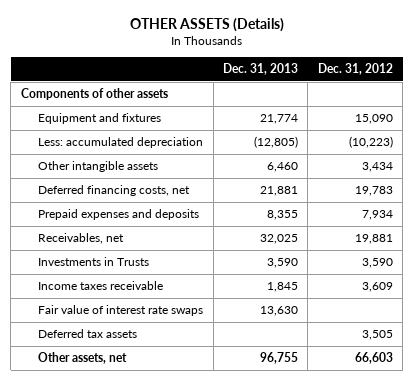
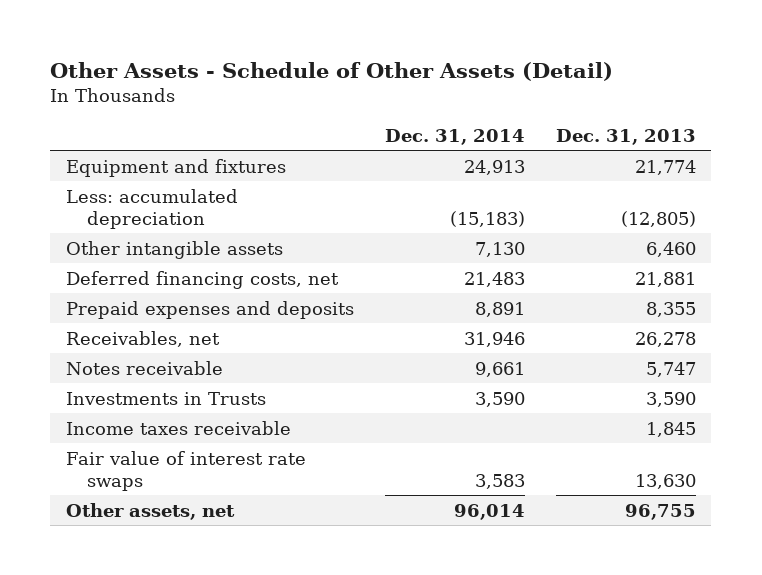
[129,18,284,33] OTHER ASSETS (Details) -> [50,62,614,82] Other Assets - Schedule of Other Assets (Detail)
[317,63,393,76] Dec. 31, 2012 -> none
none -> [384,128,525,145] Dec. 31, 2014
[20,88,168,101] Components of other assets -> none
[260,234,299,245] 32,025 -> [634,331,696,347] 26,278
none -> [65,360,223,375] Notes receivable
[38,329,138,339] Deferred tax assets -> none

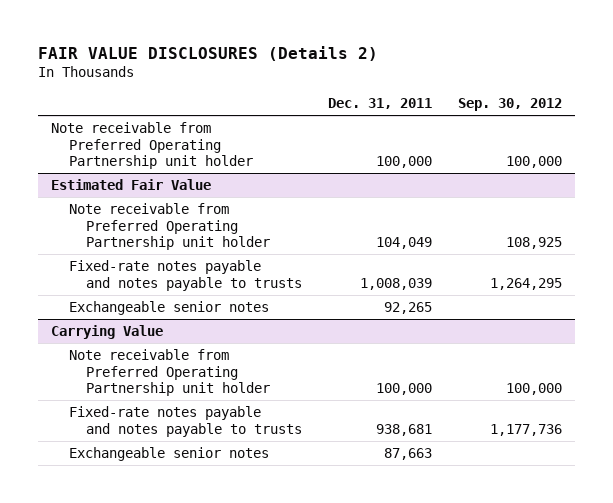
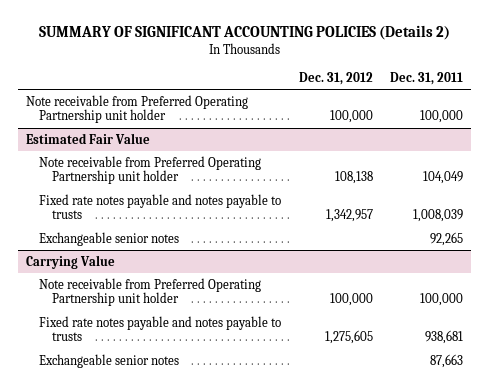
[37,45,378,61] FAIR VALUE DISCLOSURES (Details 2) -> [38,25,450,41] SUMMARY OF SIGNIFICANT ACCOUNTING POLICIES (Details 2)
[458,98,563,112] Sep. 30, 2012 -> none
none -> [298,72,373,86] Dec. 31, 2012
[68,260,303,291] Fixed-rate notes payable and notes payable to trusts -> [39,193,282,220] Fixed rate notes payable and notes payable to trusts
[68,406,303,437] Fixed-rate notes payable and notes payable to trusts -> [39,315,282,342] Fixed rate notes payable and notes payable to trusts

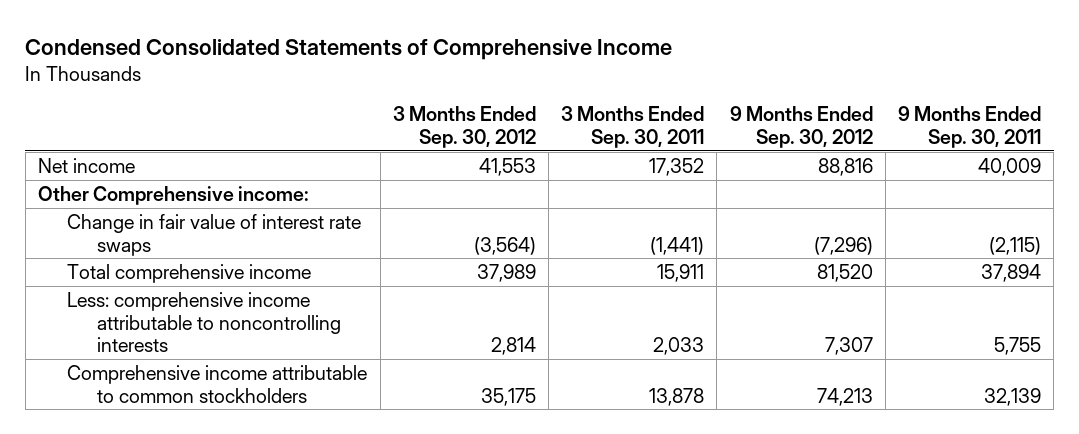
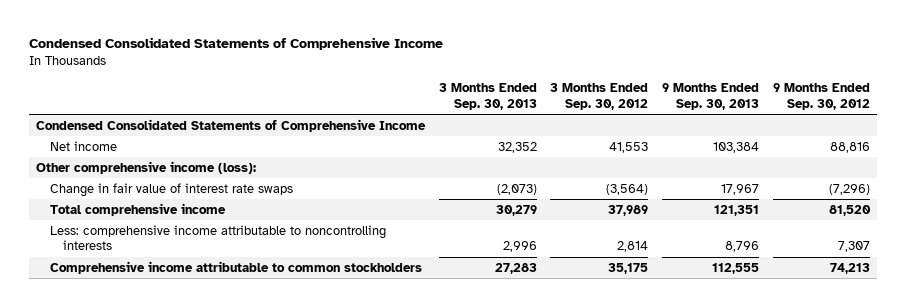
[561,106,705,149] 3 Months Ended Sep. 30, 2011 -> none
[897,106,1041,149] 9 Months Ended Sep. 30, 2011 -> none
none -> [438,83,537,110] 3 Months Ended Sep. 30, 2013
none -> [662,83,760,110] 9 Months Ended Sep. 30, 2013
none -> [36,118,427,132] Condensed Consolidated Statements of Comprehensive Income
[37,185,309,205] Other Comprehensive income: -> [36,160,257,174] Other comprehensive income (loss):

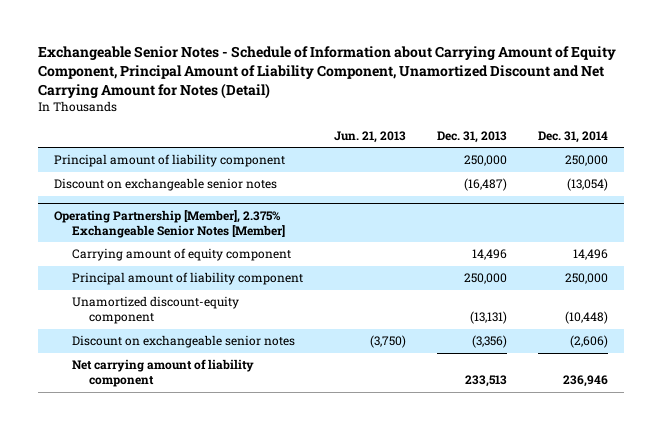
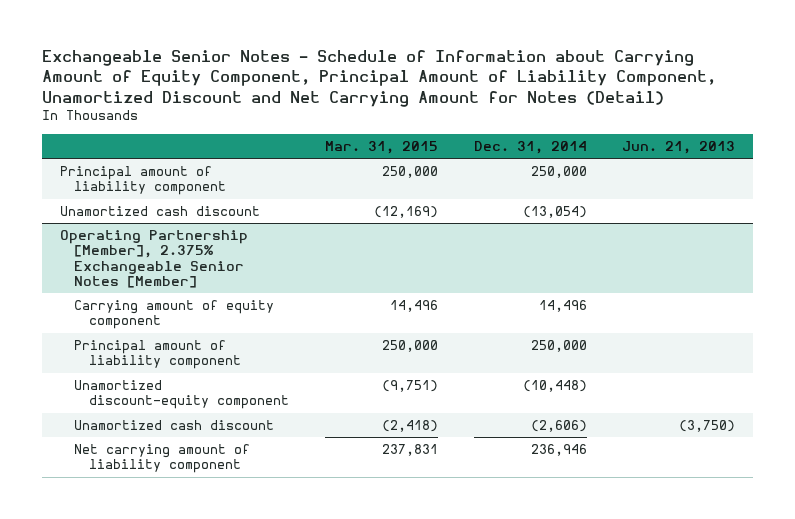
[437,130,508,143] Dec. 31, 2013 -> none
none -> [324,140,438,154] Mar. 31, 2015
[53,178,277,192] Discount on exchangeable senior notes -> [59,206,260,217] Unamortized cash discount
[71,335,295,349] Discount on exchangeable senior notes -> [74,420,275,431] Unamortized cash discount

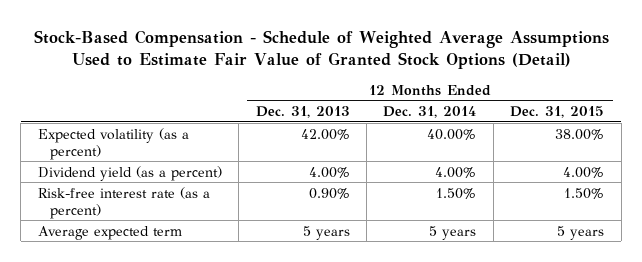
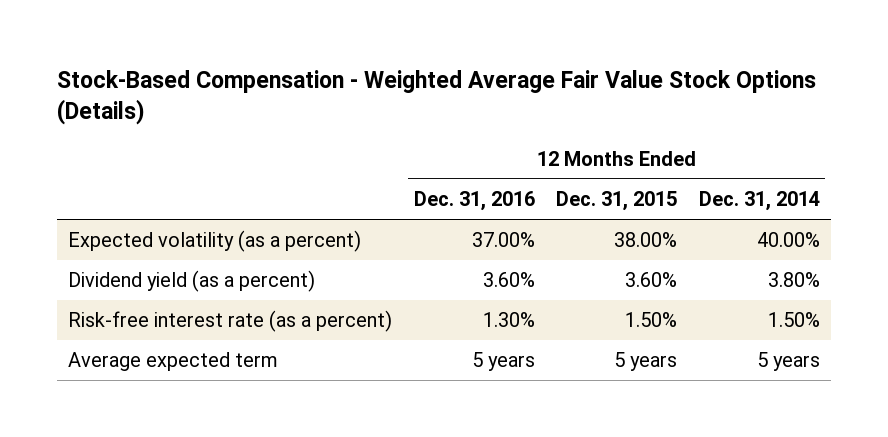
[33,29,609,70] Stock-Based Compensation - Schedule of Weighted Average Assumptions Used to Estimate Fair Value of Granted Stock Options (Detail) -> [57,69,817,125] Stock-Based Compensation - Weighted Average Fair Value Stock Options (Details)
[255,106,350,119] Dec. 31, 2013 -> none
none -> [413,190,535,211] Dec. 31, 2016
[435,166,477,178] 4.00% -> [768,272,821,288] 3.80%
[563,166,605,178] 4.00% -> [625,272,678,288] 3.60%

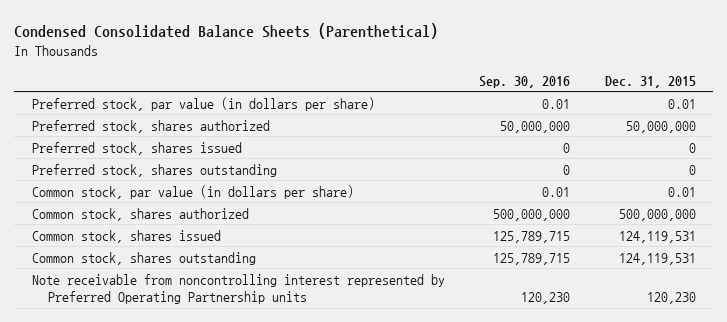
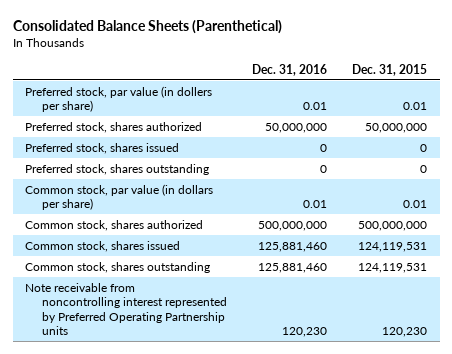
[14,23,439,40] Condensed Consolidated Balance Sheets (Parenthetical) -> [12,20,282,35] Consolidated Balance Sheets (Parenthetical)
[479,75,571,88] Sep. 30, 2016 -> none
none -> [251,63,327,76] Dec. 31, 2016
[31,96,375,111] Preferred stock, par value (in dollars per share) -> [25,85,213,113] Preferred stock, par value (in dollers per share)

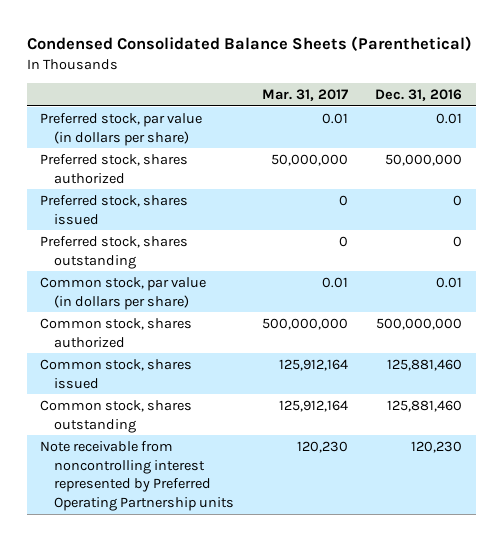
[12,20,282,35] Consolidated Balance Sheets (Parenthetical) -> [26,36,472,52] Condensed Consolidated Balance Sheets (Parenthetical)
[352,63,428,76] Dec. 31, 2015 -> none
none -> [261,89,348,102] Mar. 31, 2017
[25,85,213,113] Preferred stock, par value (in dollers per share) -> [40,112,203,146] Preferred stock, par value (in dollars per share)

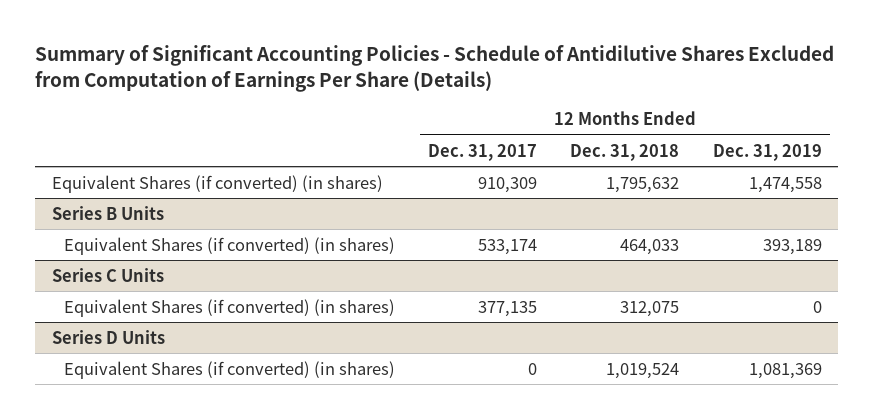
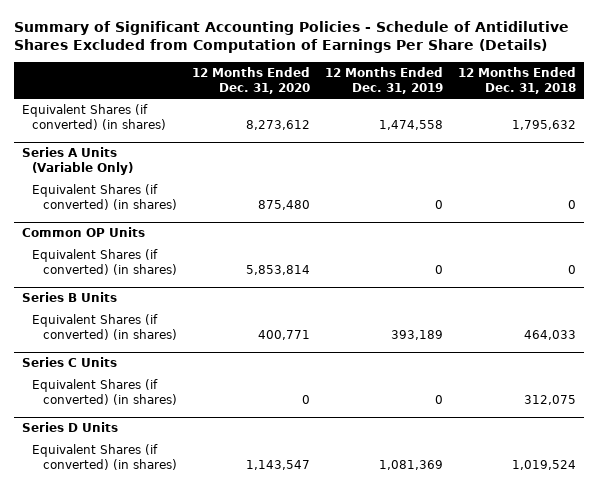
[428,143,538,161] Dec. 31, 2017 -> none
none -> [191,67,310,94] 12 Months Ended Dec. 31, 2020
none -> [21,147,134,175] Series A Units (Variable Only)
none -> [32,184,177,210] Equivalent Shares (if converted) (in shares)
none -> [21,227,145,238] Common OP Units
none -> [32,249,177,275] Equivalent Shares (if converted) (in shares)

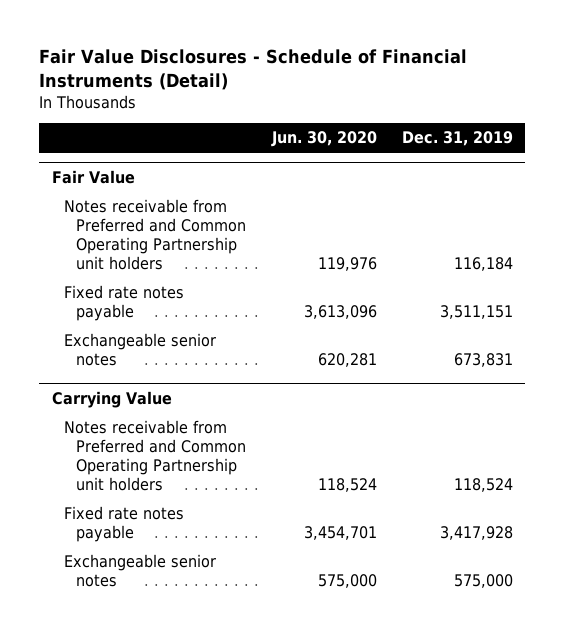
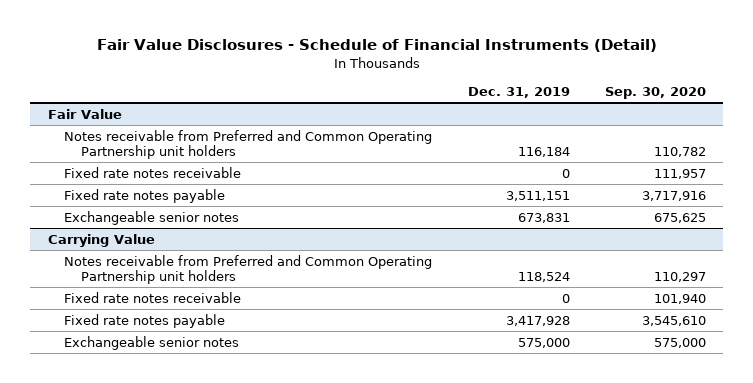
[270,131,377,148] Jun. 30, 2020 -> none
none -> [604,87,706,100] Sep. 30, 2020
none -> [64,166,242,178] Fixed rate notes receivable
none -> [64,291,242,303] Fixed rate notes receivable

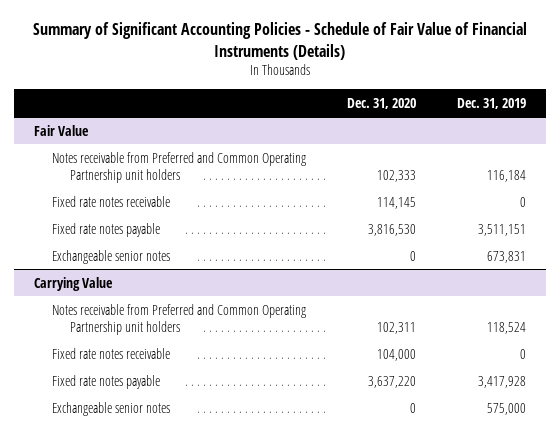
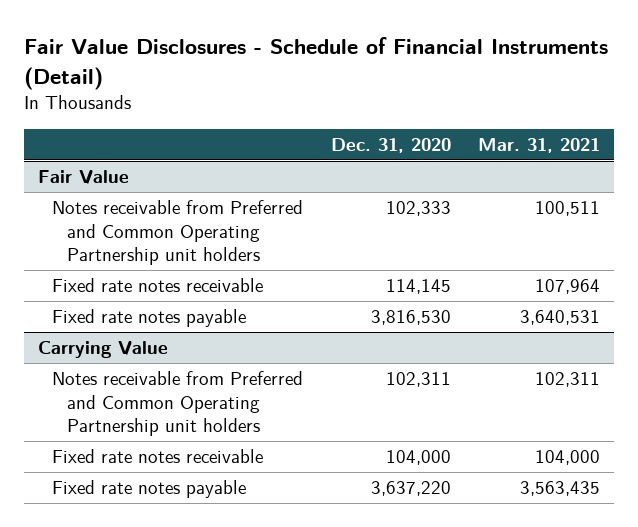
[32,22,527,60] Summary of Significant Accounting Policies - Schedule of Fair Value of Financial Instruments (Details) -> [23,36,608,90] Fair Value Disclosures - Schedule of Financial Instruments (Detail)
[456,97,526,109] Dec. 31, 2019 -> none
none -> [478,137,601,153] Mar. 31, 2021
[52,249,171,264] Exchangeable senior notes -> none
[52,401,171,416] Exchangeable senior notes -> none

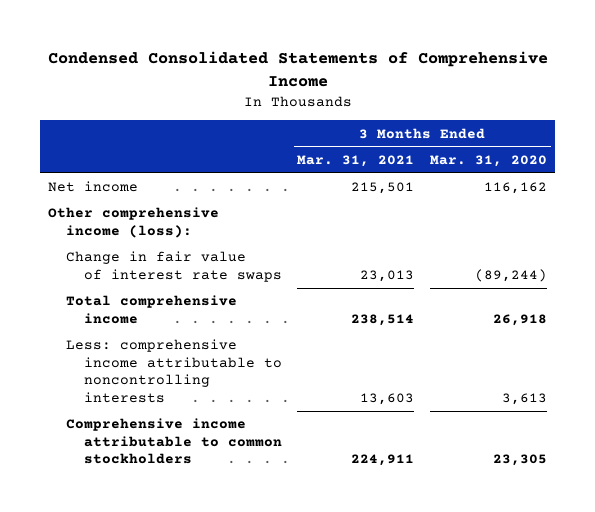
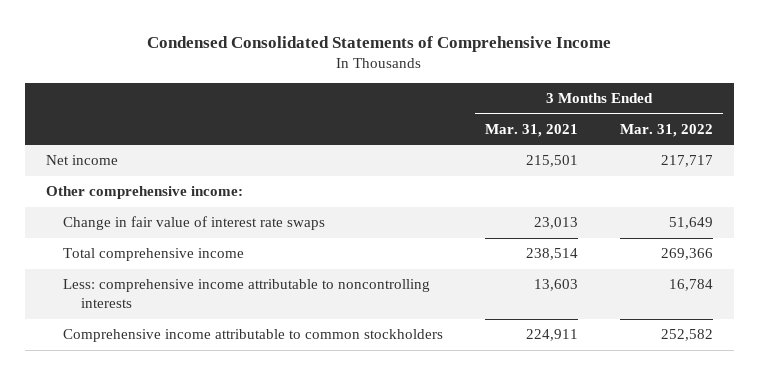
[429,154,547,167] Mar. 31, 2020 -> none
none -> [620,123,714,137] Mar. 31, 2022
[48,207,220,238] Other comprehensive income (loss): -> [45,186,243,200] Other comprehensive income:

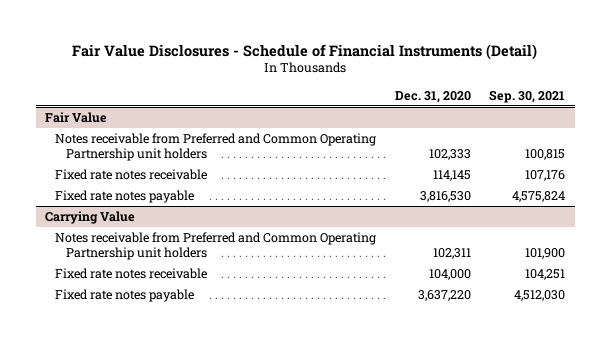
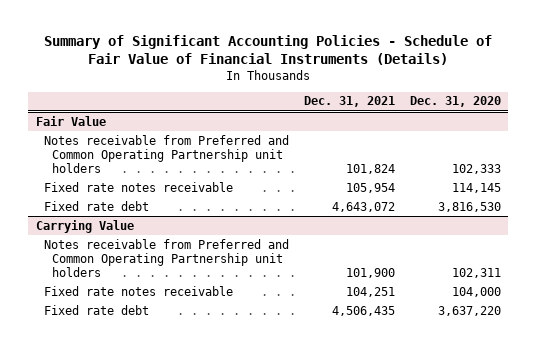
[72,43,538,60] Fair Value Disclosures - Schedule of Financial Instruments (Detail) -> [44,35,493,66] Summary of Significant Accounting Policies - Schedule of Fair Value of Financial Instruments (Details)
[489,89,566,103] Sep. 30, 2021 -> none
none -> [303,96,395,108] Dec. 31, 2021
[55,189,195,203] Fixed rate notes payable -> [44,200,150,211] Fixed rate debt
[55,288,195,302] Fixed rate notes payable -> [44,304,150,315] Fixed rate debt

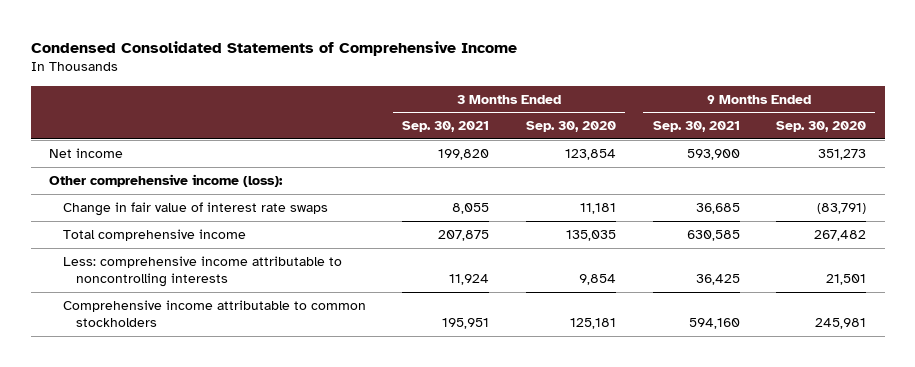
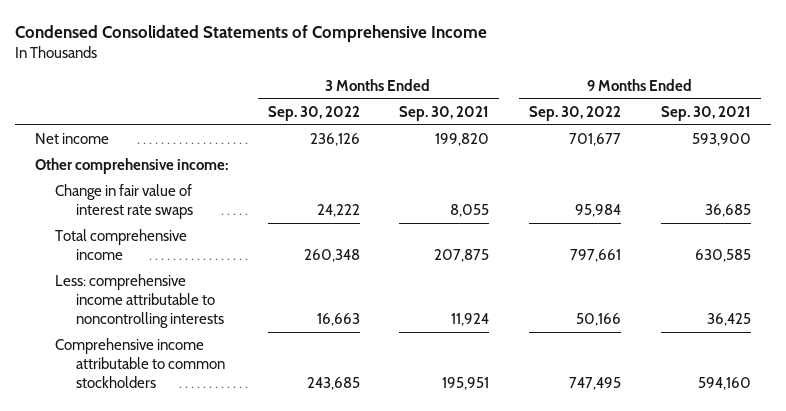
[525,121,616,133] Sep. 30, 2020 -> none
[776,121,867,133] Sep. 30, 2020 -> none
none -> [267,105,360,121] Sep. 30, 2022
none -> [529,105,622,121] Sep. 30, 2022
[48,174,283,188] Other comprehensive income (loss): -> [34,158,228,175] Other comprehensive income:

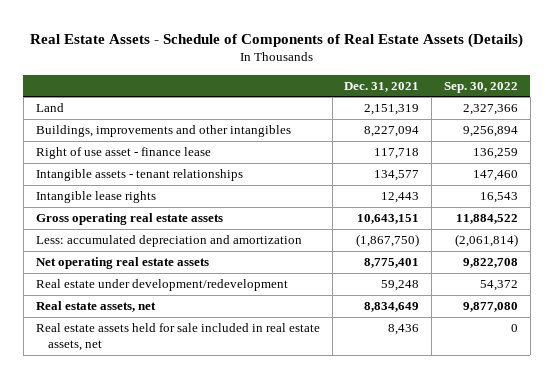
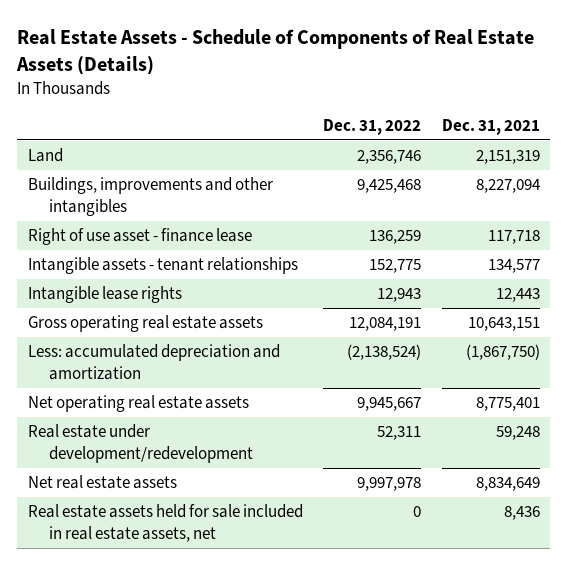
[444,81,519,93] Sep. 30, 2022 -> none
none -> [323,119,422,136] Dec. 31, 2022
[35,301,156,313] Real estate assets, net -> [27,475,177,490] Net real estate assets

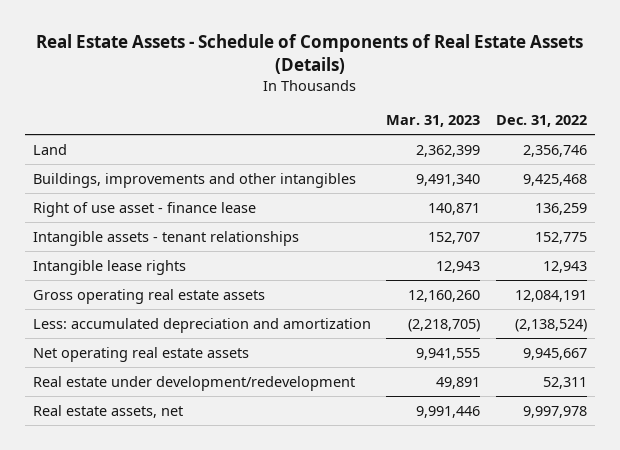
[441,119,540,136] Dec. 31, 2021 -> none
none -> [386,115,481,128] Mar. 31, 2023
[27,504,303,543] Real estate assets held for sale included in real estate assets, net -> none
[27,475,177,490] Net real estate assets -> [32,404,183,418] Real estate assets, net

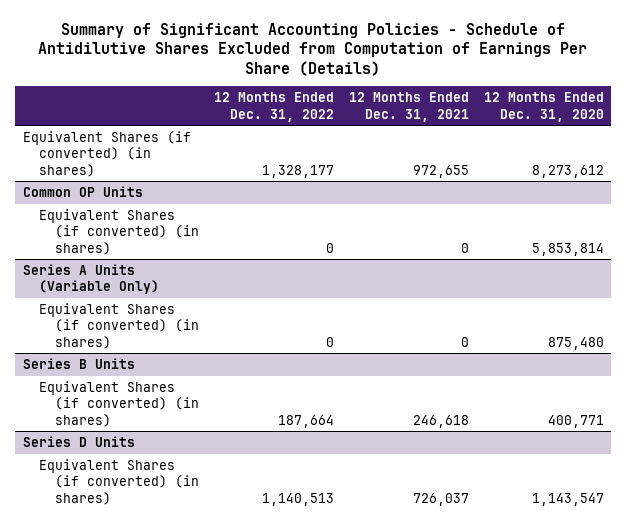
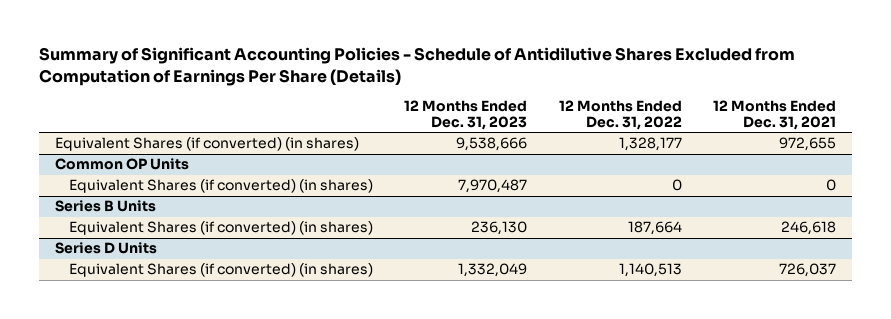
[483,92,604,122] 12 Months Ended Dec. 31, 2020 -> none
none -> [404,99,528,131] 12 Months Ended Dec. 31, 2023
[22,263,159,295] Series A Units (Variable Only) -> none
[38,302,200,349] Equivalent Shares (if converted) (in shares) -> none

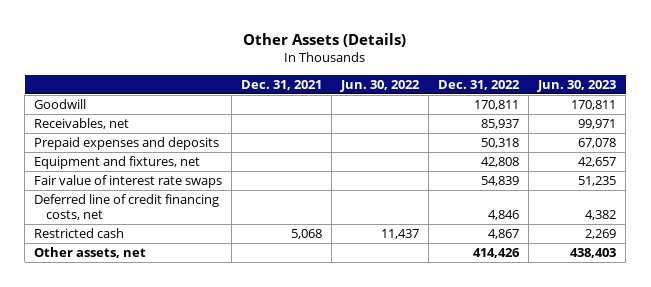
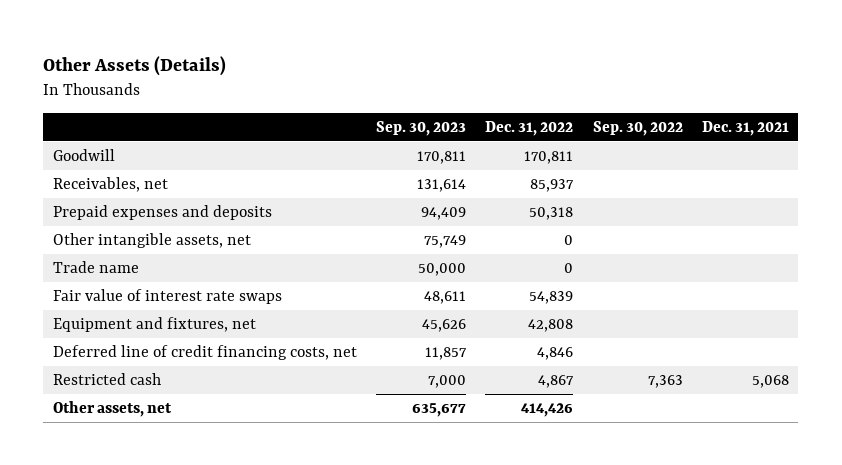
[340,79,421,92] Jun. 30, 2022 -> none
[537,79,617,92] Jun. 30, 2023 -> none
none -> [376,120,467,136] Sep. 30, 2023
none -> [592,120,683,136] Sep. 30, 2022
none -> [53,233,252,249] Other intangible assets, net
none -> [53,261,140,274] Trade name
[34,156,201,170] Equipment and fixtures, net -> [53,317,257,333] Equipment and fixtures, net

